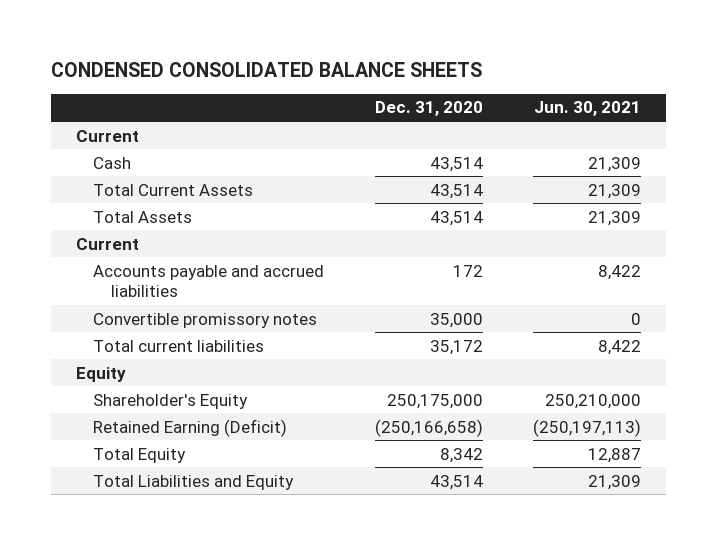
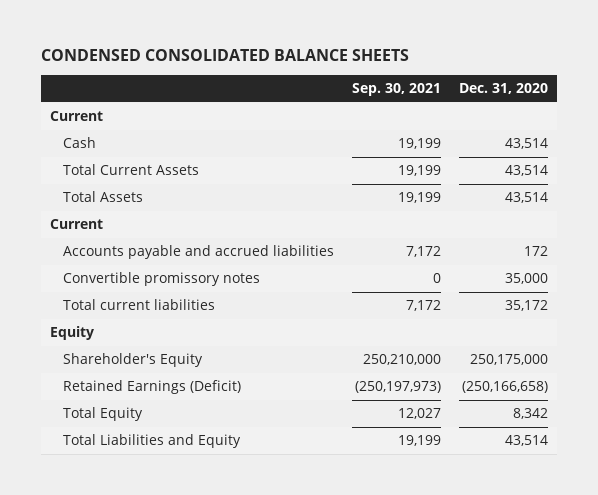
[534,101,642,117] Jun. 30, 2021 -> none
none -> [352,83,442,97] Sep. 30, 2021
[93,418,288,437] Retained Earning (Deficit) -> [63,380,242,395] Retained Earnings (Deficit)

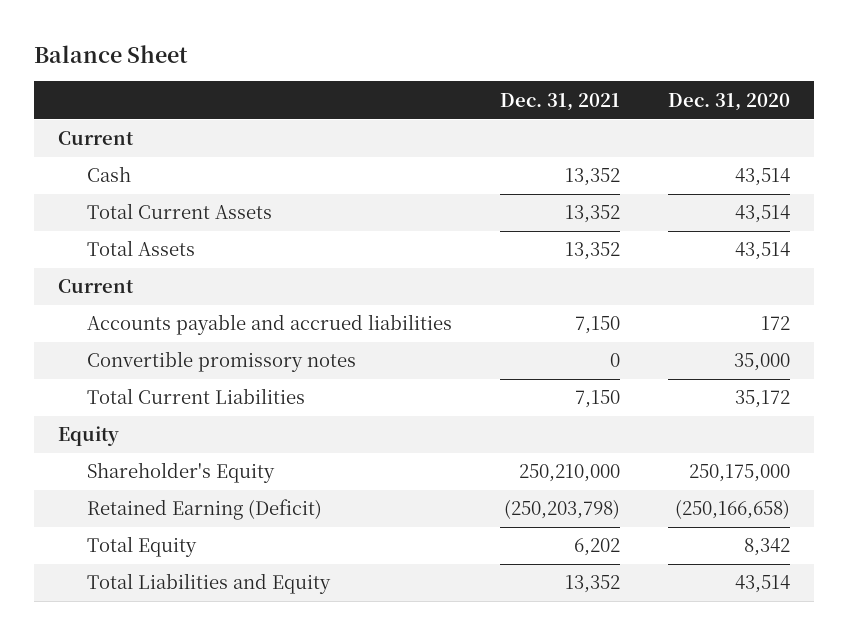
[40,49,409,62] CONDENSED CONSOLIDATED BALANCE SHEETS -> [33,44,188,63] Balance Sheet
[352,83,442,97] Sep. 30, 2021 -> none
none -> [500,92,621,111] Dec. 31, 2021
[63,299,216,311] Total current liabilities -> [86,388,305,405] Total Current Liabilities
[63,380,242,395] Retained Earnings (Deficit) -> [86,499,322,521] Retained Earning (Deficit)

